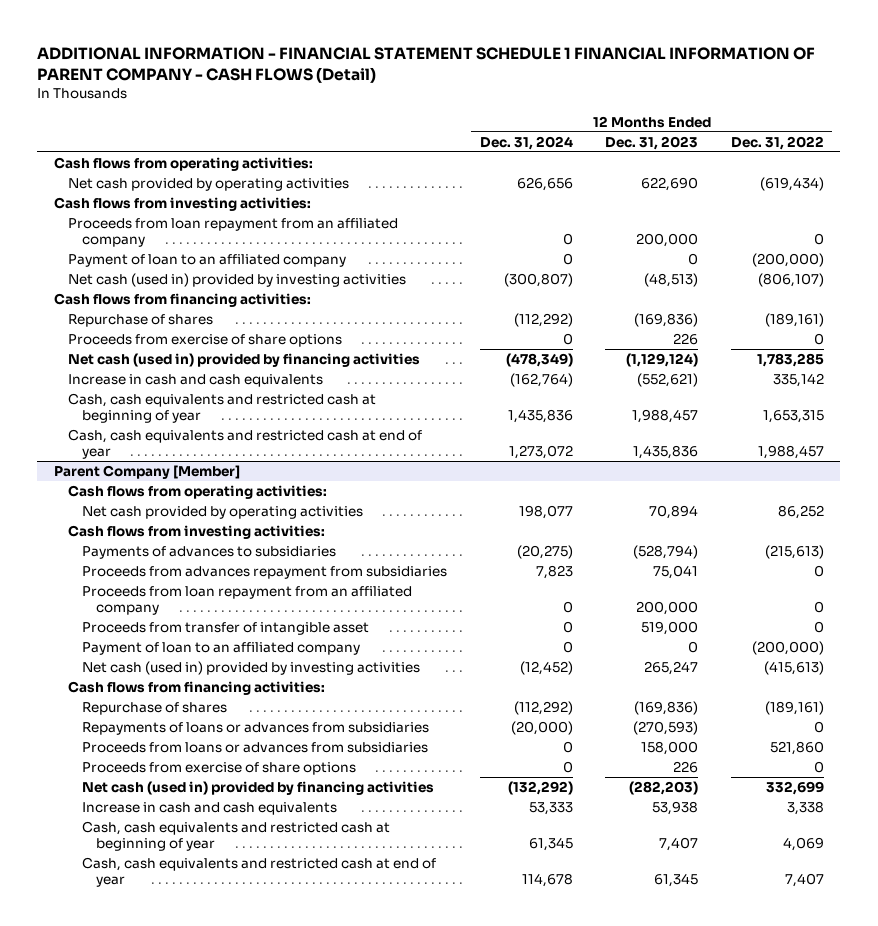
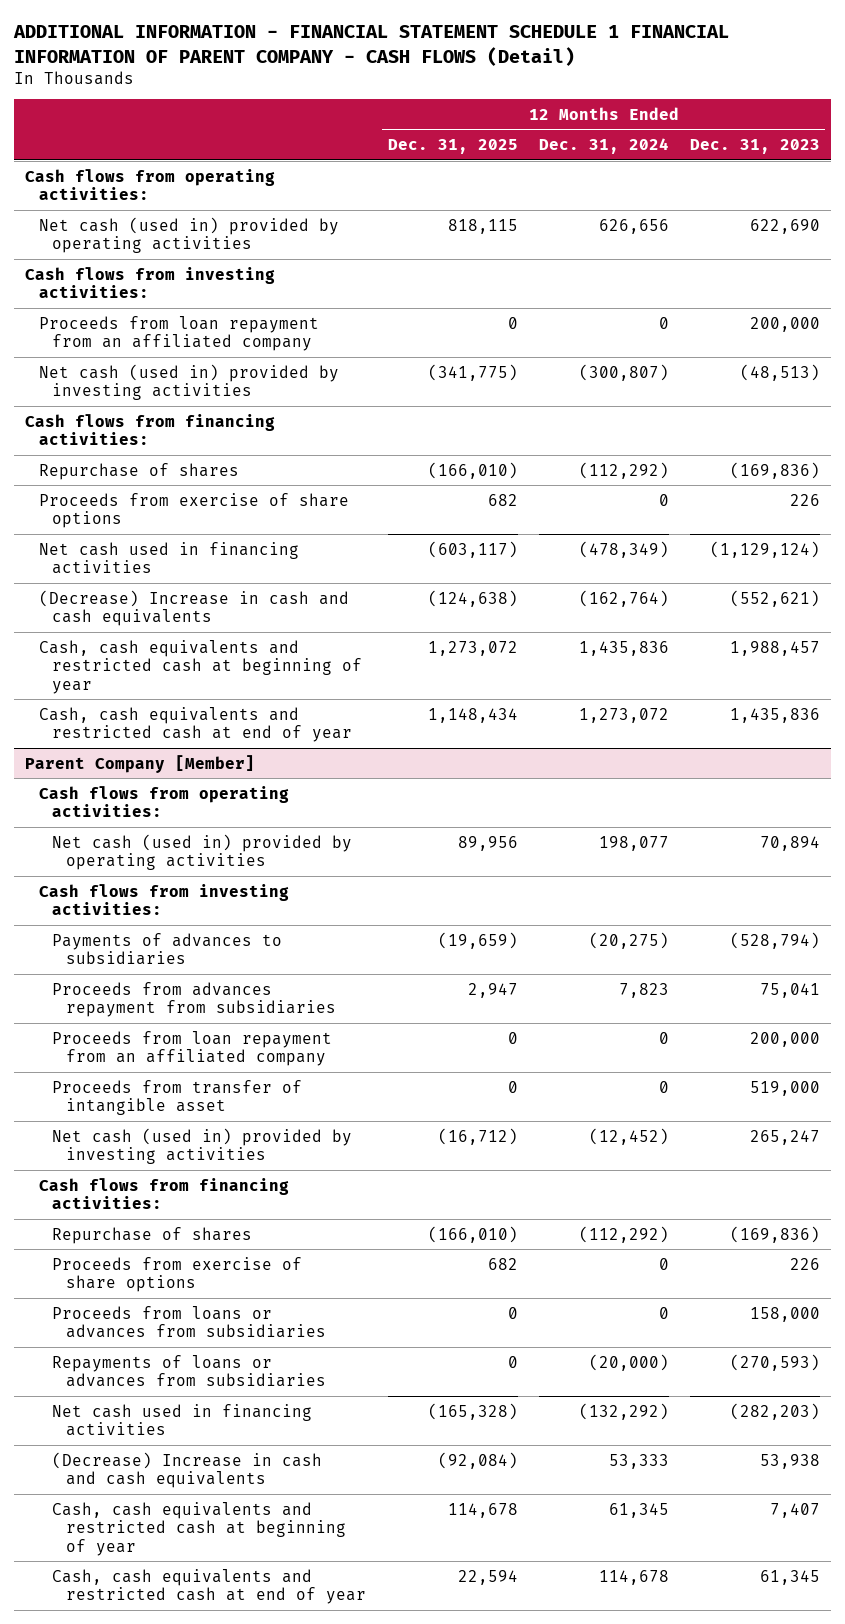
[731,135,825,150] Dec. 31, 2022 -> none
none -> [387,139,518,155] Dec. 31, 2025
[67,177,349,191] Net cash provided by operating activities -> [38,216,339,254] Net cash (used in) provided by operating activities
[67,253,346,267] Payment of loan to an affiliated company -> none
[67,352,420,367] Net cash (used in) provided by financing activities -> [38,541,299,575] Net cash used in financing activities
[67,373,323,387] Increase in cash and cash equivalents -> [38,589,349,627] (Decrease) Increase in cash and cash equivalents
[81,505,363,519] Net cash provided by operating activities -> [52,833,353,871] Net cash (used in) provided by operating activities
[81,641,360,655] Payment of loan to an affiliated company -> none
[81,741,428,753] Proceeds from loans or advances from subsidiaries -> [52,1305,327,1339] Proceeds from loans or advances from subsidiaries
[81,721,429,735] Repayments of loans or advances from subsidiaries -> [52,1354,327,1388] Repayments of loans or advances from subsidiaries
[81,780,434,795] Net cash (used in) provided by financing activities -> [52,1403,313,1437] Net cash used in financing activities
[81,801,337,815] Increase in cash and cash equivalents -> [52,1451,323,1489] (Decrease) Increase in cash and cash equivalents

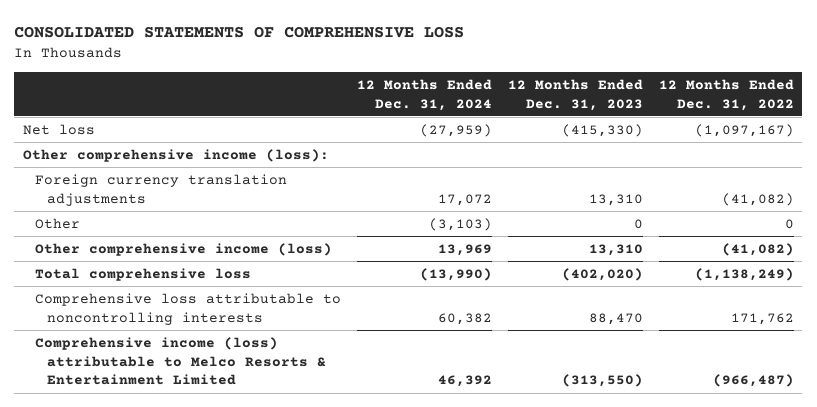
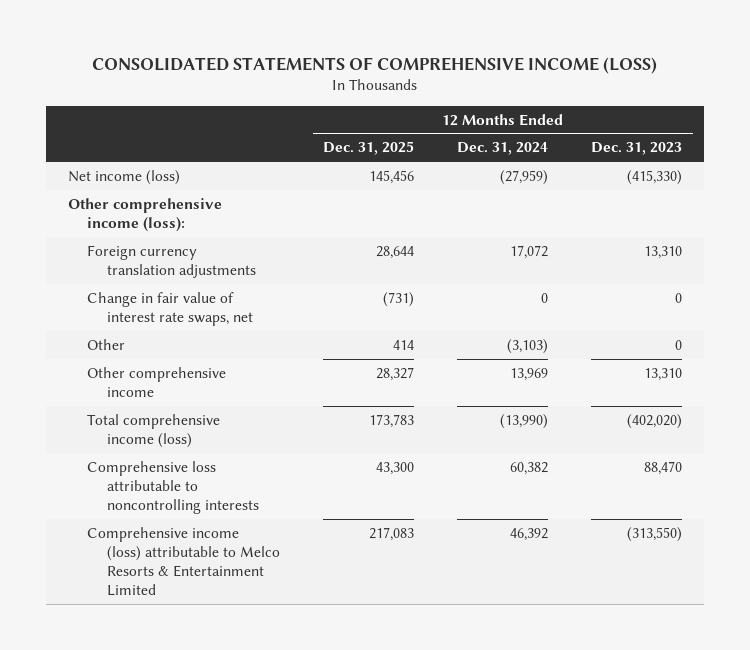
[14,26,465,39] CONSOLIDATED STATEMENTS OF COMPREHENSIVE LOSS -> [92,56,658,74] CONSOLIDATED STATEMENTS OF COMPREHENSIVE INCOME (LOSS)
[659,78,795,111] 12 Months Ended Dec. 31, 2022 -> none
none -> [323,141,415,156] Dec. 31, 2025
[22,123,95,135] Net loss -> [67,169,180,185] Net income (loss)
none -> [87,291,254,326] Change in fair value of interest rate swaps, net
[34,242,332,256] Other comprehensive income (loss) -> [87,366,227,397] Other comprehensive income
[34,267,251,281] Total comprehensive loss -> [87,413,221,448] Total comprehensive income (loss)

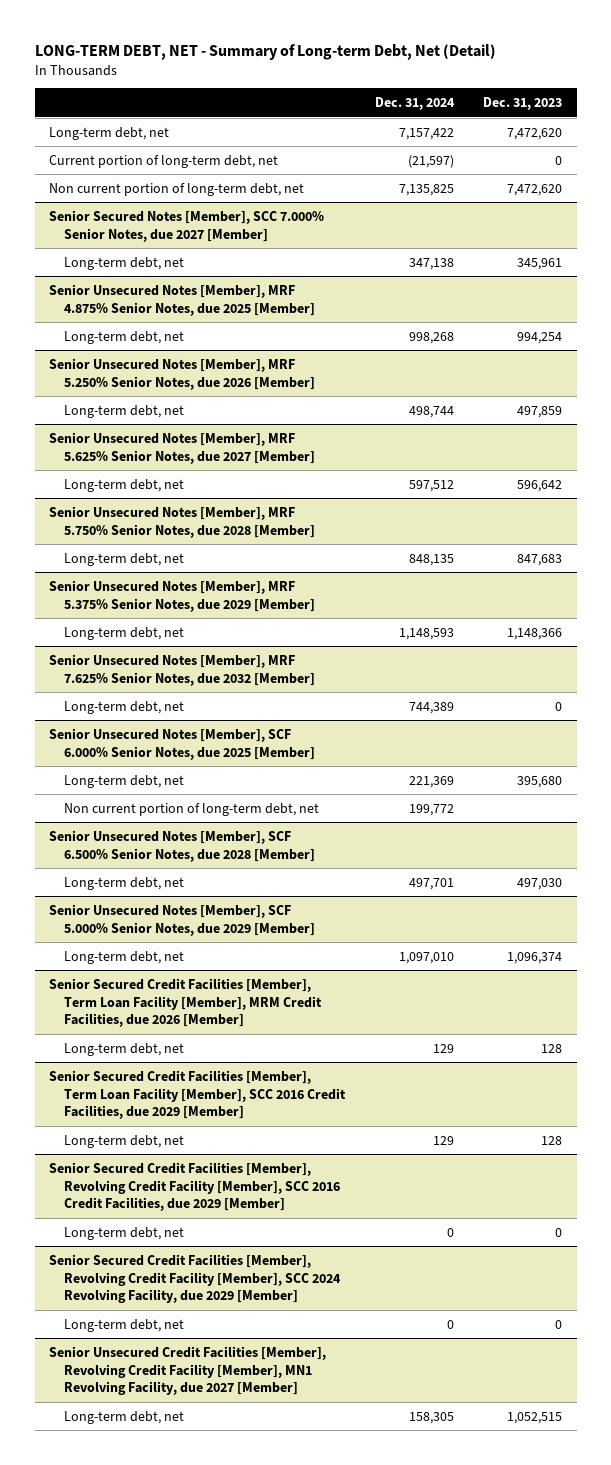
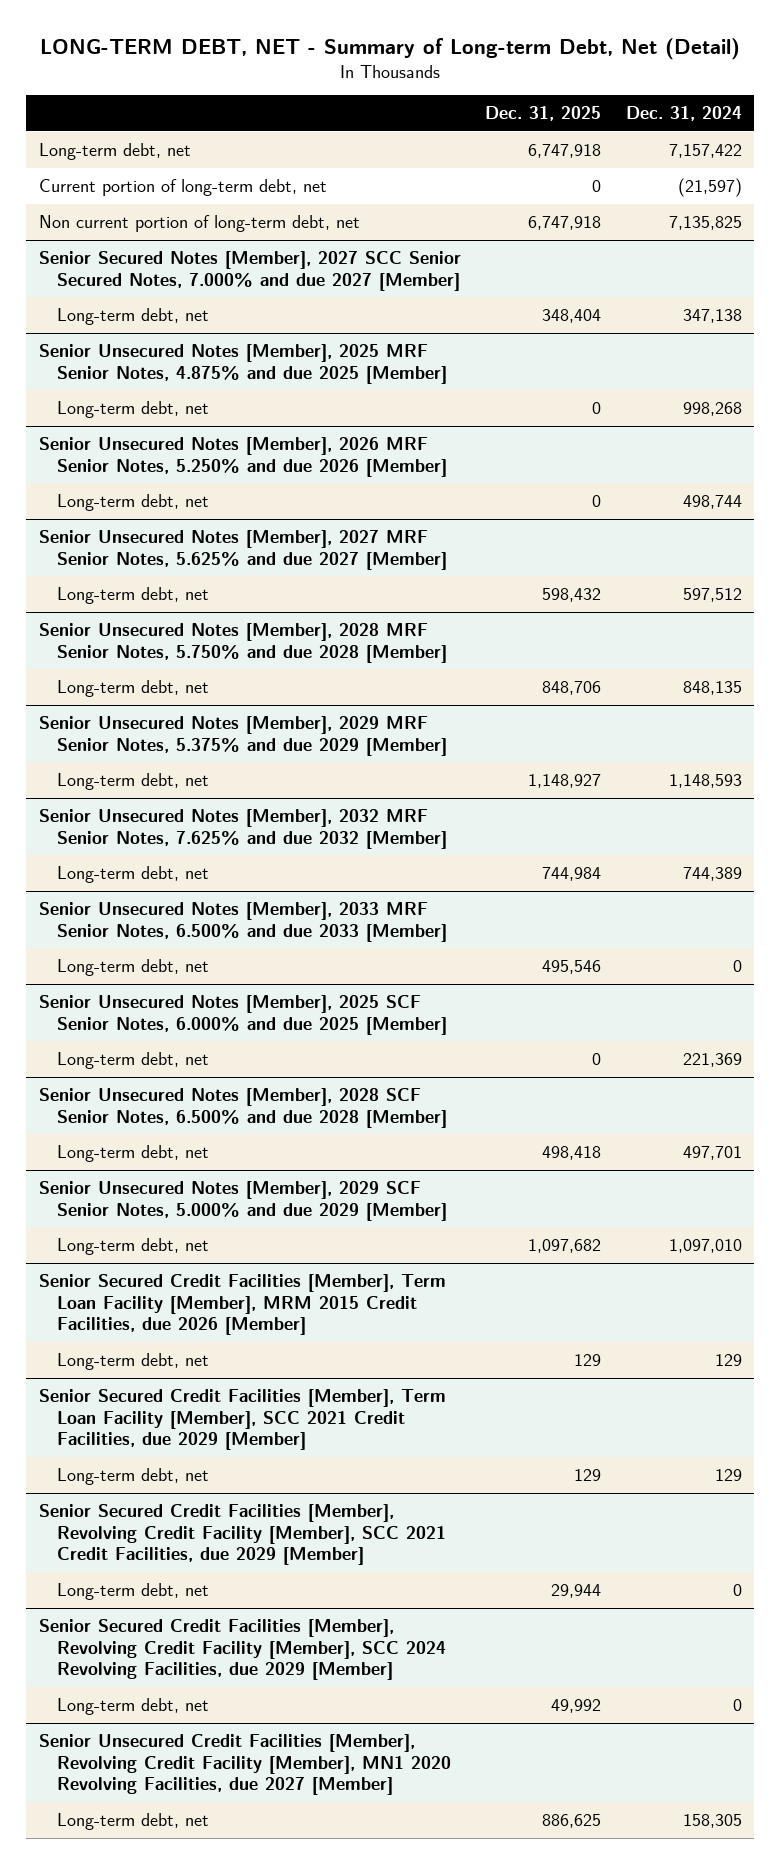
[483,97,563,111] Dec. 31, 2023 -> none
none -> [485,106,602,122] Dec. 31, 2025
[49,209,325,242] Senior Secured Notes [Member], SCC 7.000% Senior Notes, due 2027 [Member] -> [38,250,461,291] Senior Secured Notes [Member], 2027 SCC Senior Secured Notes, 7.000% and due 2027 [Member]
[49,283,316,316] Senior Unsecured Notes [Member], MRF 4.875% Senior Notes, due 2025 [Member] -> [38,343,448,384] Senior Unsecured Notes [Member], 2025 MRF Senior Notes, 4.875% and due 2025 [Member]
[49,357,316,390] Senior Unsecured Notes [Member], MRF 5.250% Senior Notes, due 2026 [Member] -> [38,436,448,477] Senior Unsecured Notes [Member], 2026 MRF Senior Notes, 5.250% and due 2026 [Member]
[49,431,316,464] Senior Unsecured Notes [Member], MRF 5.625% Senior Notes, due 2027 [Member] -> [38,529,448,570] Senior Unsecured Notes [Member], 2027 MRF Senior Notes, 5.625% and due 2027 [Member]
[49,505,316,538] Senior Unsecured Notes [Member], MRF 5.750% Senior Notes, due 2028 [Member] -> [38,622,448,663] Senior Unsecured Notes [Member], 2028 MRF Senior Notes, 5.750% and due 2028 [Member]
[49,579,316,612] Senior Unsecured Notes [Member], MRF 5.375% Senior Notes, due 2029 [Member] -> [38,715,448,756] Senior Unsecured Notes [Member], 2029 MRF Senior Notes, 5.375% and due 2029 [Member]
[49,653,316,686] Senior Unsecured Notes [Member], MRF 7.625% Senior Notes, due 2032 [Member] -> [38,808,448,849] Senior Unsecured Notes [Member], 2032 MRF Senior Notes, 7.625% and due 2032 [Member]
none -> [38,901,448,942] Senior Unsecured Notes [Member], 2033 MRF Senior Notes, 6.500% and due 2033 [Member]
none -> [57,958,210,976] Long-term debt, net
[49,727,316,760] Senior Unsecured Notes [Member], SCF 6.000% Senior Notes, due 2025 [Member] -> [38,994,448,1035] Senior Unsecured Notes [Member], 2025 SCF Senior Notes, 6.000% and due 2025 [Member]
[64,802,320,816] Non current portion of long-term debt, net -> none
[49,829,316,862] Senior Unsecured Notes [Member], SCF 6.500% Senior Notes, due 2028 [Member] -> [38,1087,448,1128] Senior Unsecured Notes [Member], 2028 SCF Senior Notes, 6.500% and due 2028 [Member]
[49,903,316,936] Senior Unsecured Notes [Member], SCF 5.000% Senior Notes, due 2029 [Member] -> [38,1180,448,1221] Senior Unsecured Notes [Member], 2029 SCF Senior Notes, 5.000% and due 2029 [Member]
[49,977,323,1028] Senior Secured Credit Facilities [Member], Term Loan Facility [Member], MRM Credit Facilities, due 2026 [Member] -> [38,1273,446,1336] Senior Secured Credit Facilities [Member], Term Loan Facility [Member], MRM 2015 Credit Facilities, due 2026 [Member]
[49,1069,347,1120] Senior Secured Credit Facilities [Member], Term Loan Facility [Member], SCC 2016 Credit Facilities, due 2029 [Member] -> [38,1388,446,1451] Senior Secured Credit Facilities [Member], Term Loan Facility [Member], SCC 2021 Credit Facilities, due 2029 [Member]
[49,1161,341,1212] Senior Secured Credit Facilities [Member], Revolving Credit Facility [Member], SCC 2016 Credit Facilities, due 2029 [Member] -> [38,1503,447,1566] Senior Secured Credit Facilities [Member], Revolving Credit Facility [Member], SCC 2021 Credit Facilities, due 2029 [Member]
[49,1253,342,1304] Senior Secured Credit Facilities [Member], Revolving Credit Facility [Member], SCC 2024 Revolving Facility, due 2029 [Member] -> [38,1618,447,1681] Senior Secured Credit Facilities [Member], Revolving Credit Facility [Member], SCC 2024 Revolving Facilities, due 2029 [Member]
[49,1345,327,1396] Senior Unsecured Credit Facilities [Member], Revolving Credit Facility [Member], MN1 Revolving Facility, due 2027 [Member] -> [38,1733,452,1796] Senior Unsecured Credit Facilities [Member], Revolving Credit Facility [Member], MN1 2020 Revolving Facilities, due 2027 [Member]

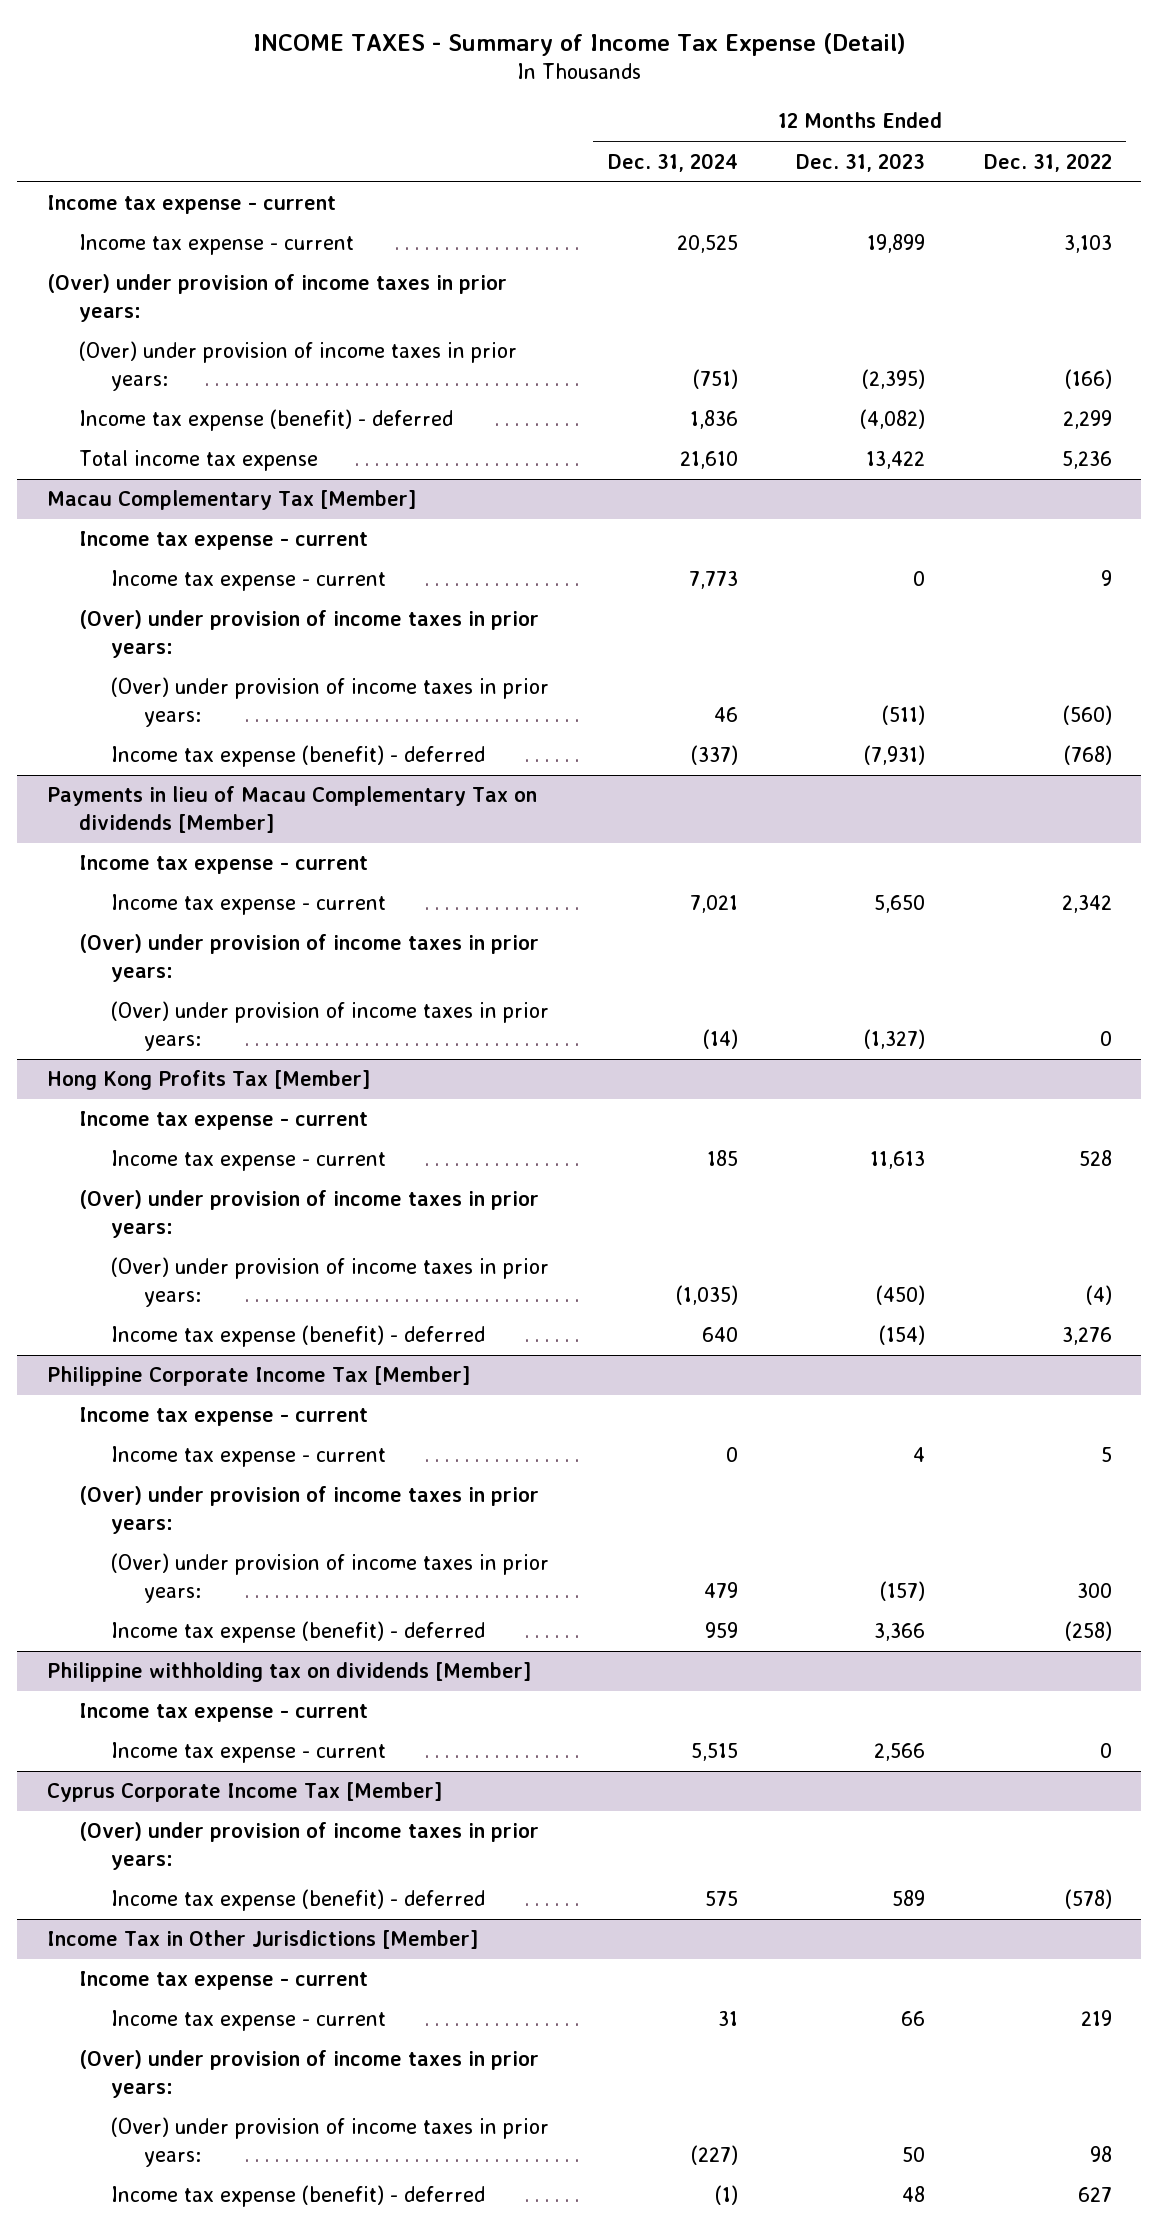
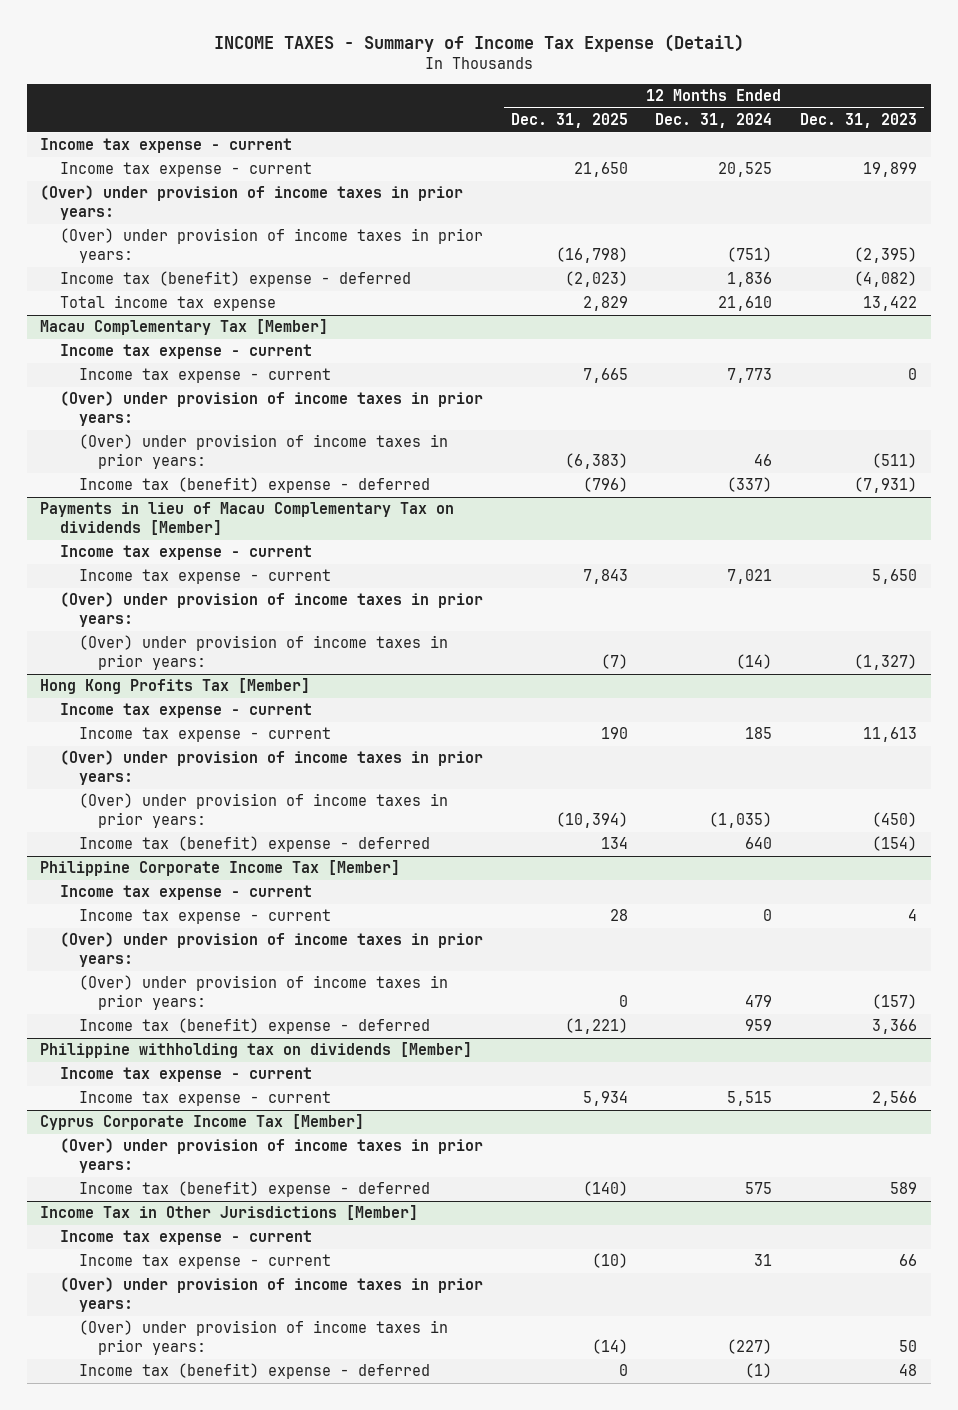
[983,152,1112,172] Dec. 31, 2022 -> none
none -> [510,113,628,129] Dec. 31, 2025
[79,409,454,432] Income tax expense (benefit) - deferred -> [59,271,411,288] Income tax (benefit) expense - deferred
[111,745,486,768] Income tax expense (benefit) - deferred -> [78,477,430,494] Income tax (benefit) expense - deferred
[111,1325,486,1348] Income tax expense (benefit) - deferred -> [78,836,430,853] Income tax (benefit) expense - deferred
[111,1621,486,1644] Income tax expense (benefit) - deferred -> [78,1018,430,1035] Income tax (benefit) expense - deferred
[111,1889,486,1912] Income tax expense (benefit) - deferred -> [78,1181,430,1198] Income tax (benefit) expense - deferred
[111,2185,486,2208] Income tax expense (benefit) - deferred -> [78,1363,430,1380] Income tax (benefit) expense - deferred

